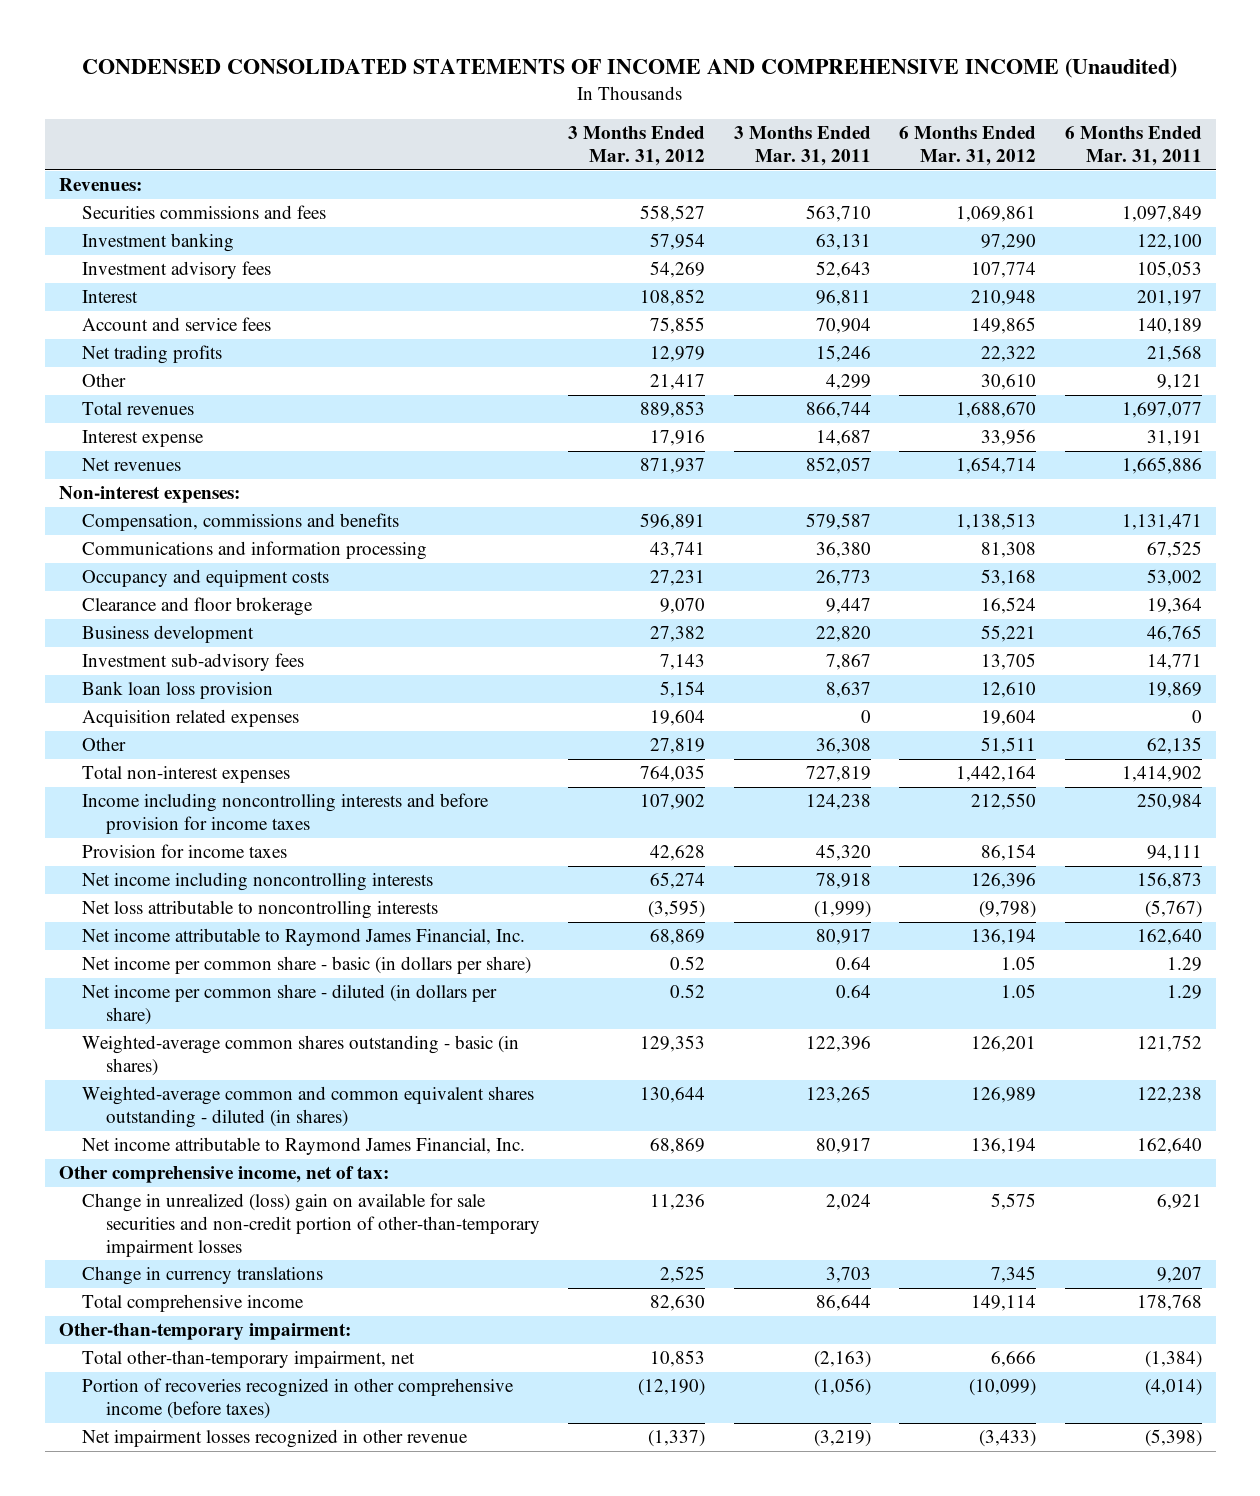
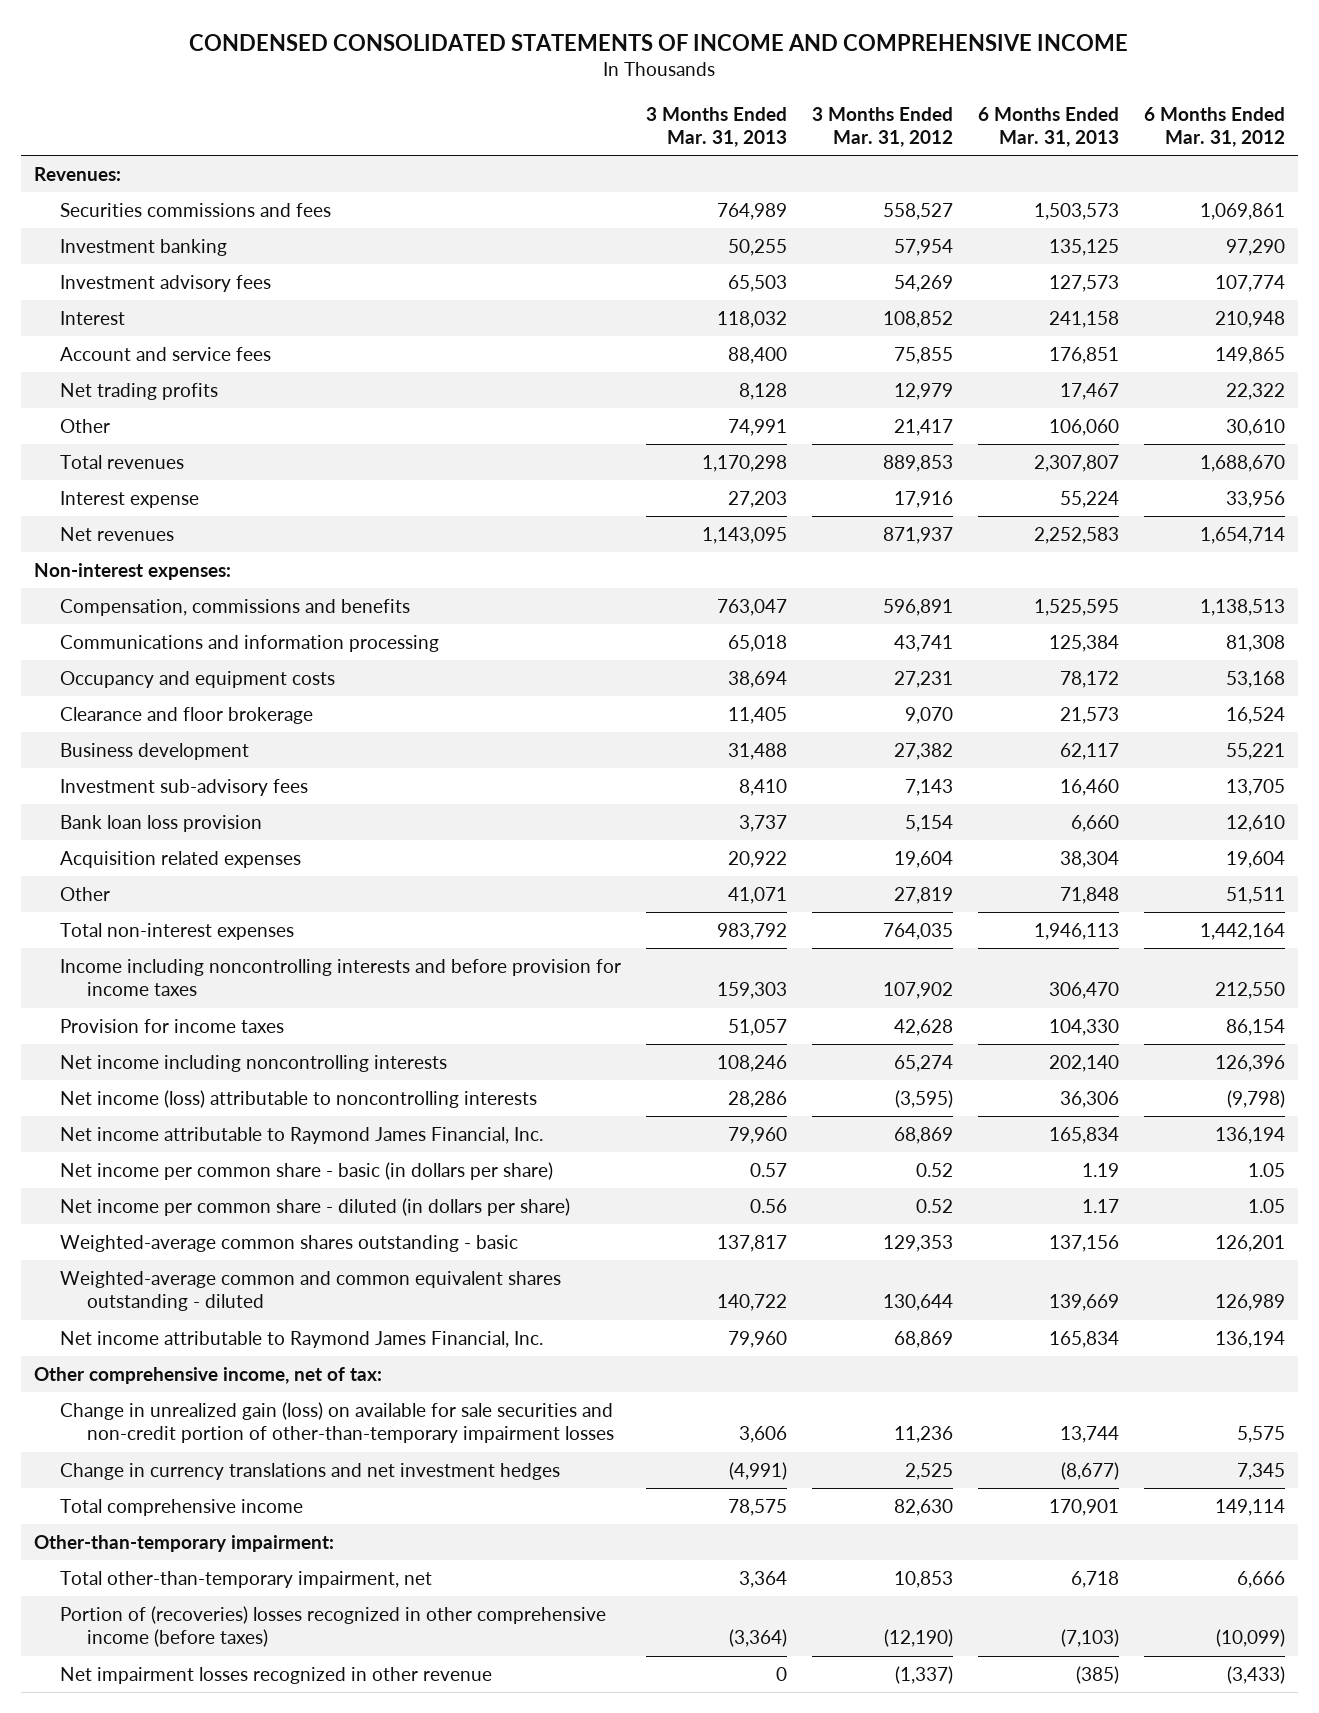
[82,58,1178,79] CONDENSED CONSOLIDATED STATEMENTS OF INCOME AND COMPREHENSIVE INCOME (Unaudited) -> [189,33,1129,51] CONDENSED CONSOLIDATED STATEMENTS OF INCOME AND COMPREHENSIVE INCOME
[733,126,871,167] 3 Months Ended Mar. 31, 2011 -> none
[1064,126,1202,167] 6 Months Ended Mar. 31, 2011 -> none
none -> [646,106,788,147] 3 Months Ended Mar. 31, 2013
none -> [978,106,1120,147] 6 Months Ended Mar. 31, 2013
[82,900,439,920] Net loss attributable to noncontrolling interests -> [60,1090,538,1109] Net income (loss) attributable to noncontrolling interests
[82,1035,520,1076] Weighted-average common shares outstanding - basic (in shares) -> [60,1235,519,1253] Weighted-average common shares outstanding - basic
[82,1086,535,1128] Weighted-average common and common equivalent shares outstanding - diluted (in shares) -> [60,1271,562,1312] Weighted-average common and common equivalent shares outstanding - diluted
[82,1193,540,1257] Change in unrealized (loss) gain on available for sale securities and non-credit portion of other-than-temporary impairment losses -> [60,1402,614,1444] Change in unrealized gain (loss) on available for sale securities and non-credit portion of other-than-temporary impairment losses
[82,1266,324,1286] Change in currency translations -> [60,1463,561,1481] Change in currency translations and net investment hedges
[82,1378,515,1419] Portion of recoveries recognized in other comprehensive income (before taxes) -> [60,1606,607,1648] Portion of (recoveries) losses recognized in other comprehensive income (before taxes)

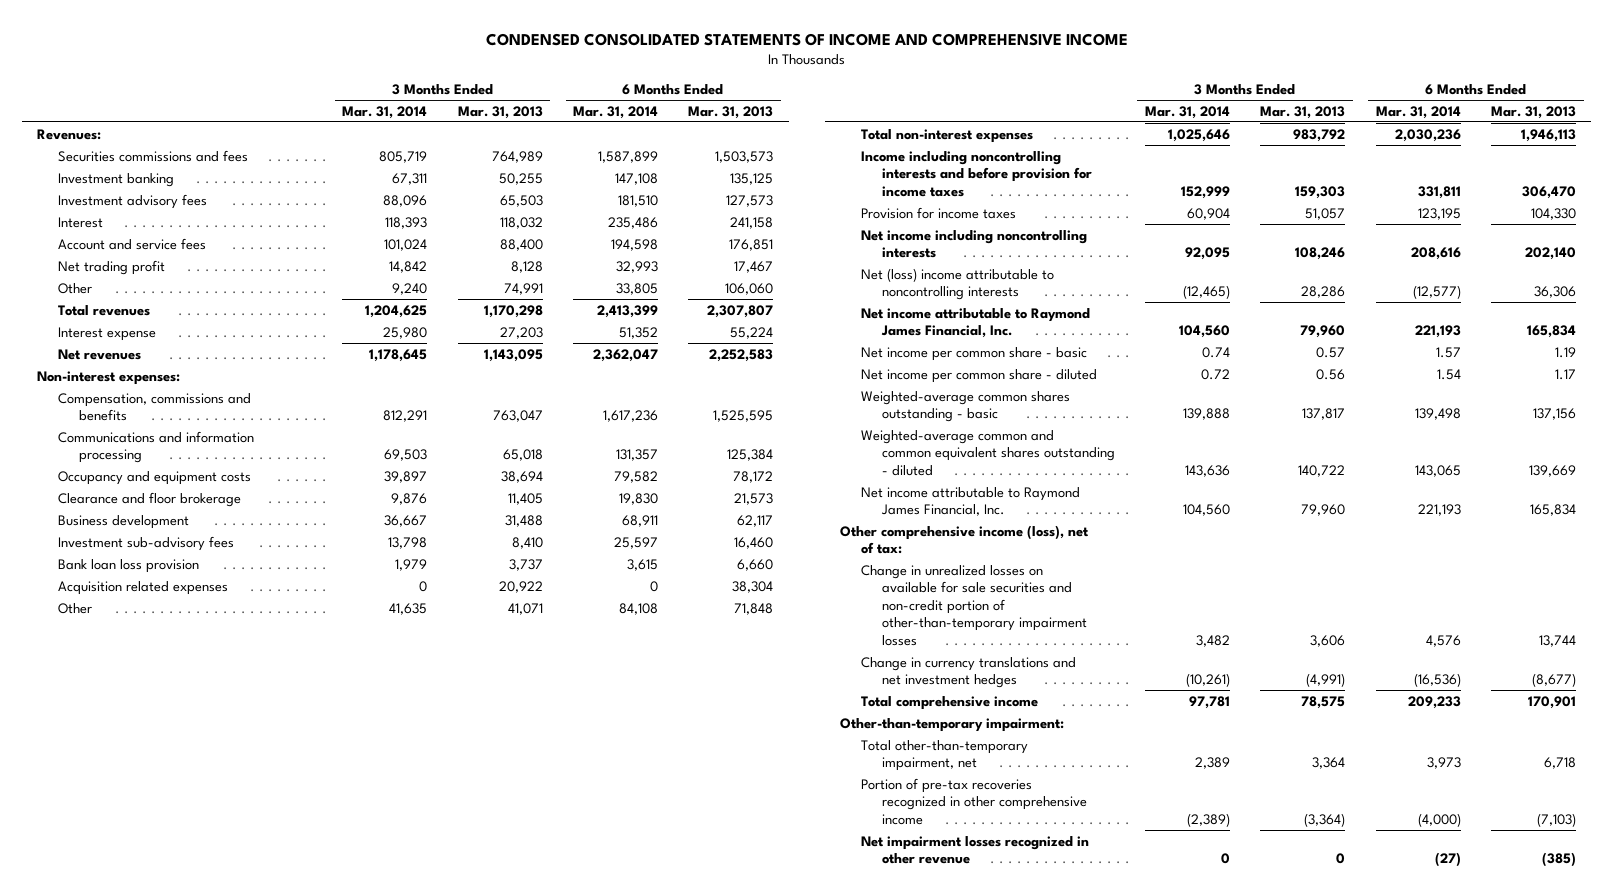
[812,106,954,147] 3 Months Ended Mar. 31, 2012 -> none
[1144,106,1286,147] 6 Months Ended Mar. 31, 2012 -> none
none -> [342,105,428,119] Mar. 31, 2014
none -> [573,105,659,119] Mar. 31, 2014
[60,383,219,401] Net trading profits -> [58,259,166,275] Net trading profit
[60,1090,538,1109] Net income (loss) attributable to noncontrolling interests -> [860,267,1054,301] Net (loss) income attributable to noncontrolling interests
[60,1162,554,1181] Net income per common share - basic (in dollars per share) -> [860,346,1087,361] Net income per common share - basic
[60,1198,571,1217] Net income per common share - diluted (in dollars per share) -> [860,368,1097,383] Net income per common share - diluted
[33,1367,382,1385] Other comprehensive income, net of tax: -> [839,524,1089,555] Other comprehensive income (loss), net of tax:
[60,1402,614,1444] Change in unrealized gain (loss) on available for sale securities and non-credit portion of other-than-temporary impairment losses -> [860,564,1087,647] Change in unrealized losses on available for sale securities and non-credit portion of other-than-temporary impairment losses
[60,1606,607,1648] Portion of (recoveries) losses recognized in other comprehensive income (before taxes) -> [860,777,1087,825] Portion of pre-tax recoveries recognized in other comprehensive income

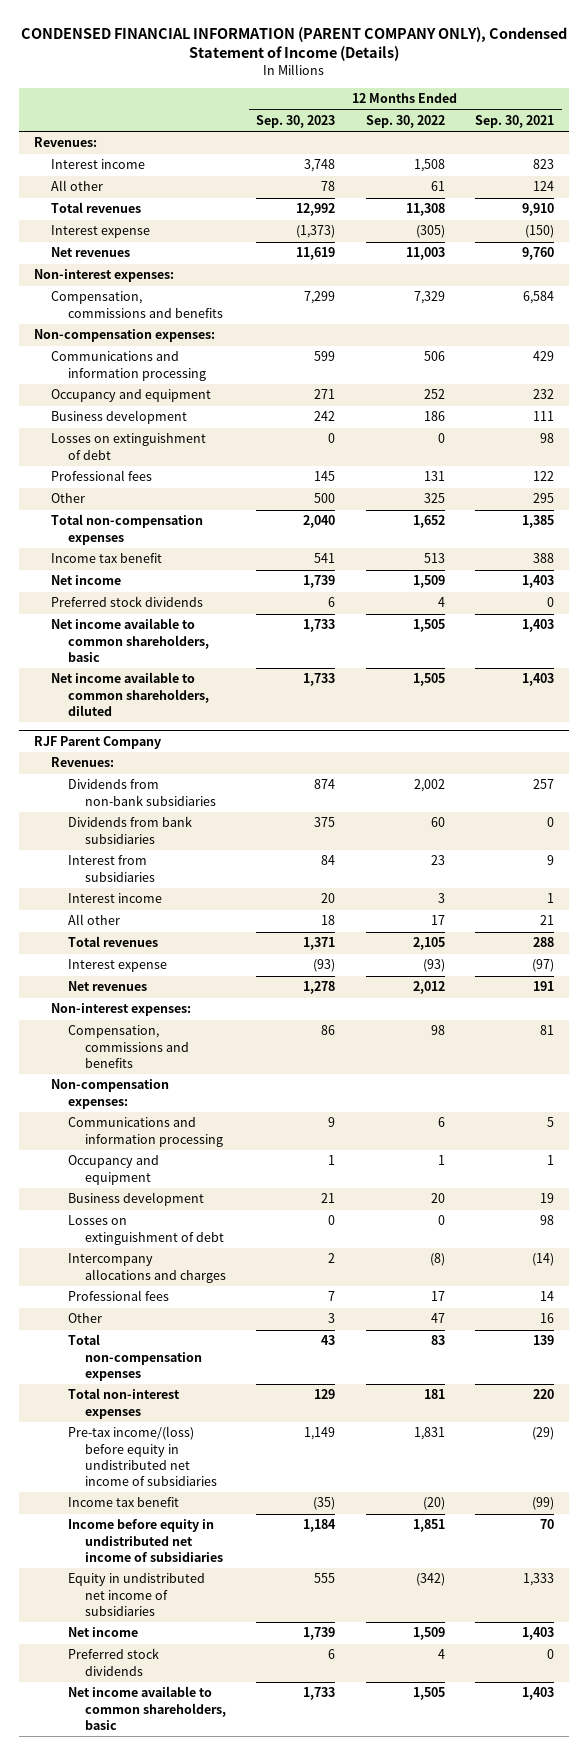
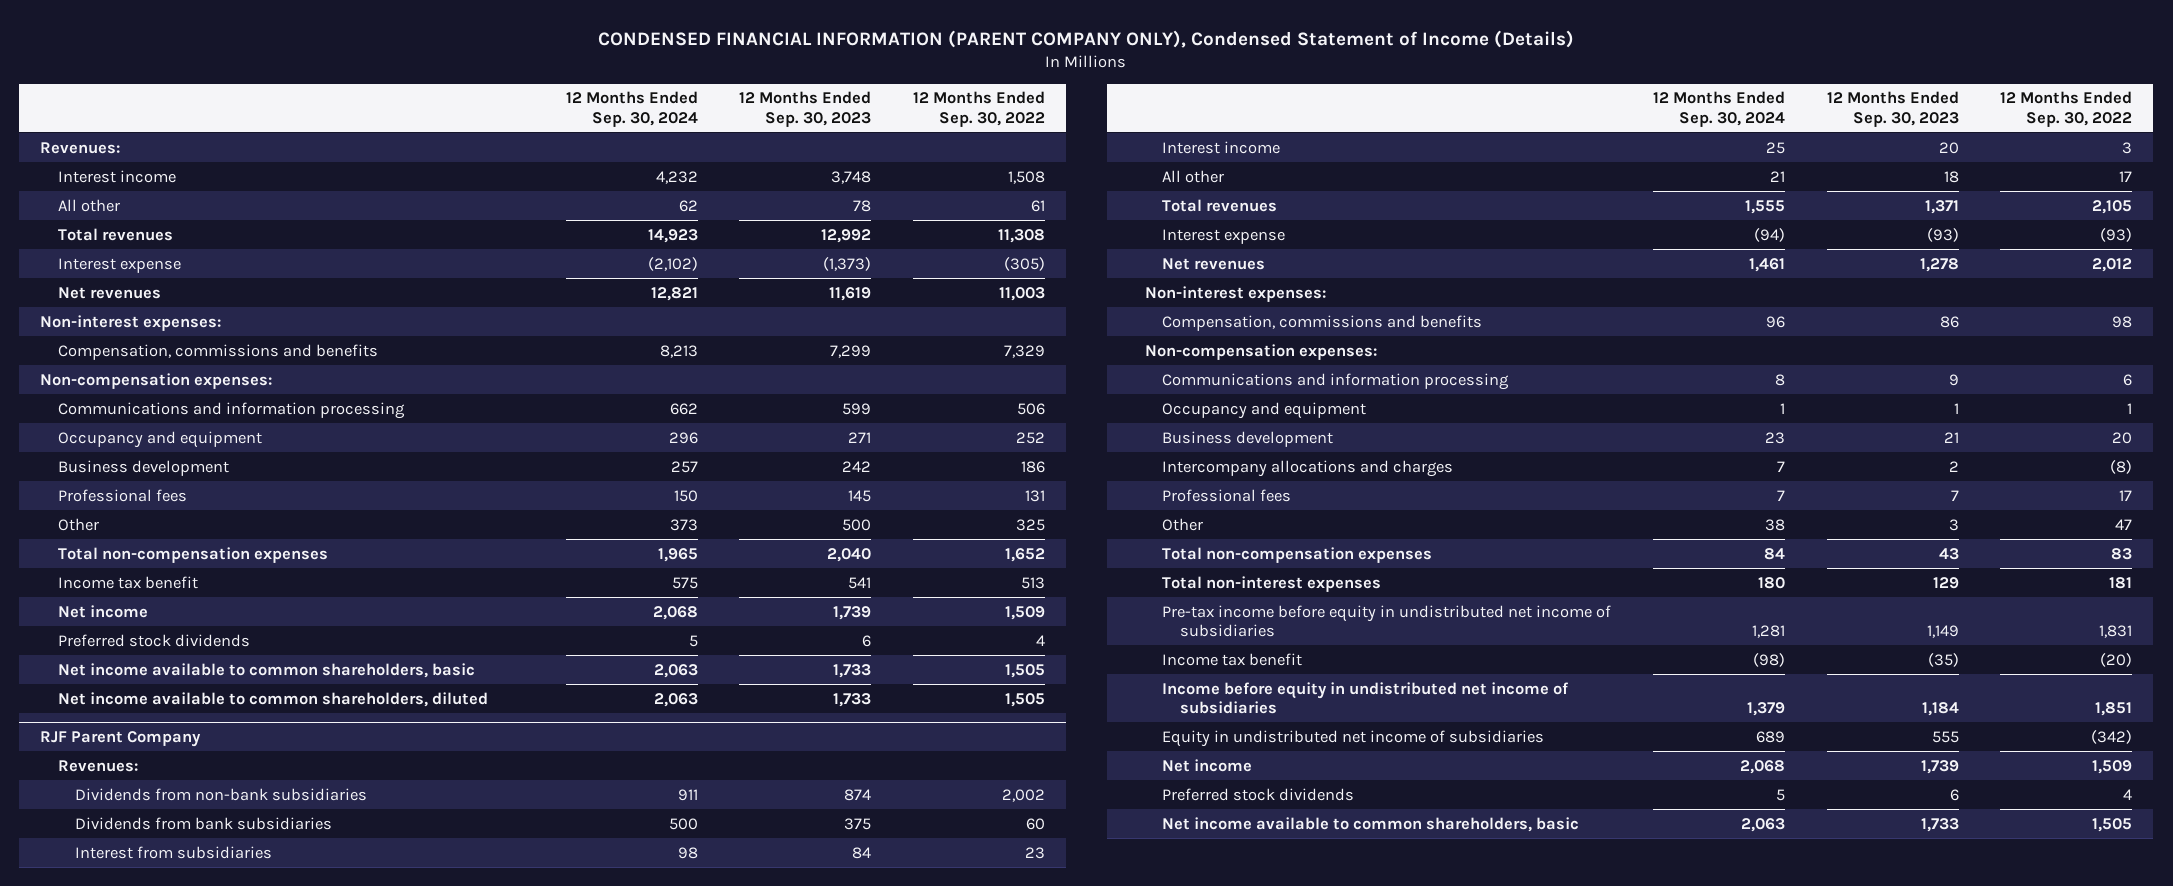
[475,114,555,128] Sep. 30, 2021 -> none
none -> [565,91,698,127] 12 Months Ended Sep. 30, 2024
[51,433,207,460] Losses on extinguishment of debt -> none
[68,1215,225,1245] Losses on extinguishment of debt -> none
[68,1426,218,1487] Pre-tax income/(loss) before equity in undistributed net income of subsidiaries -> [1162,604,1612,637] Pre-tax income before equity in undistributed net income of subsidiaries

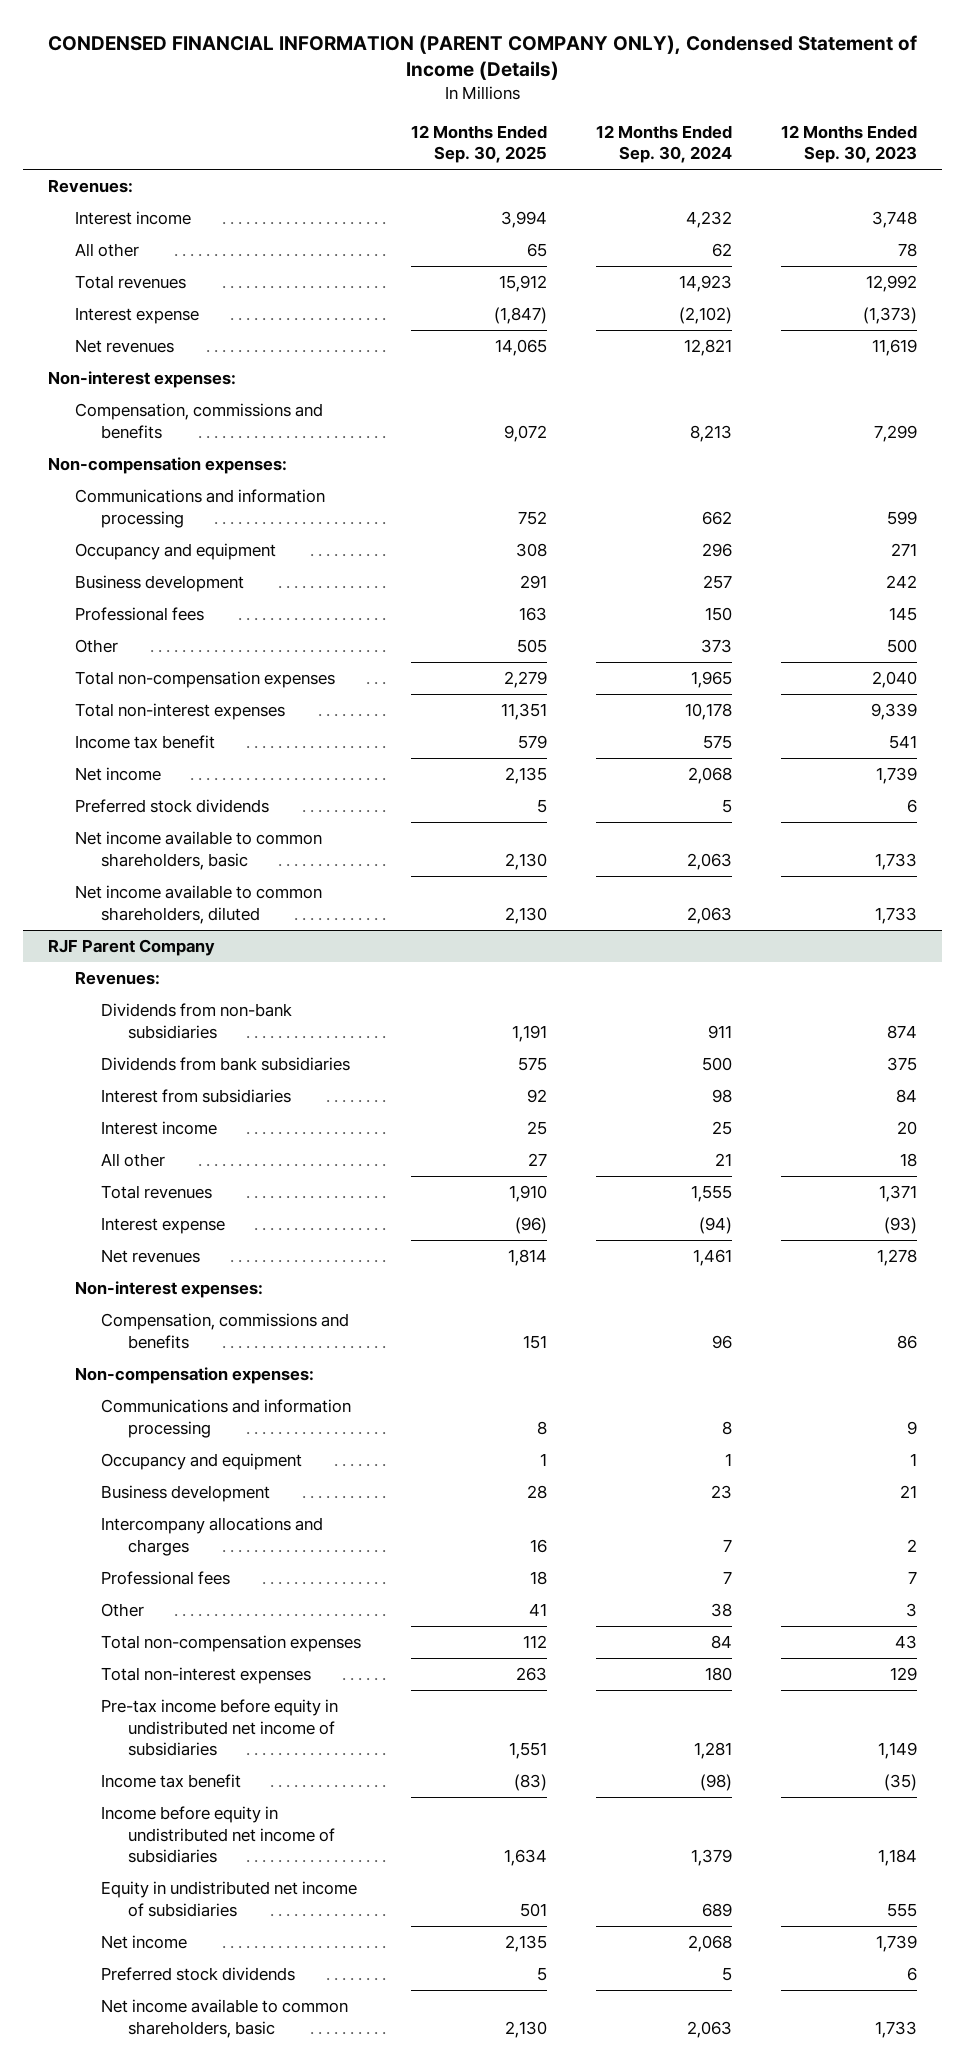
[912,91,1045,127] 12 Months Ended Sep. 30, 2022 -> none
none -> [410,124,547,164] 12 Months Ended Sep. 30, 2025
none -> [74,702,285,720] Total non-interest expenses

